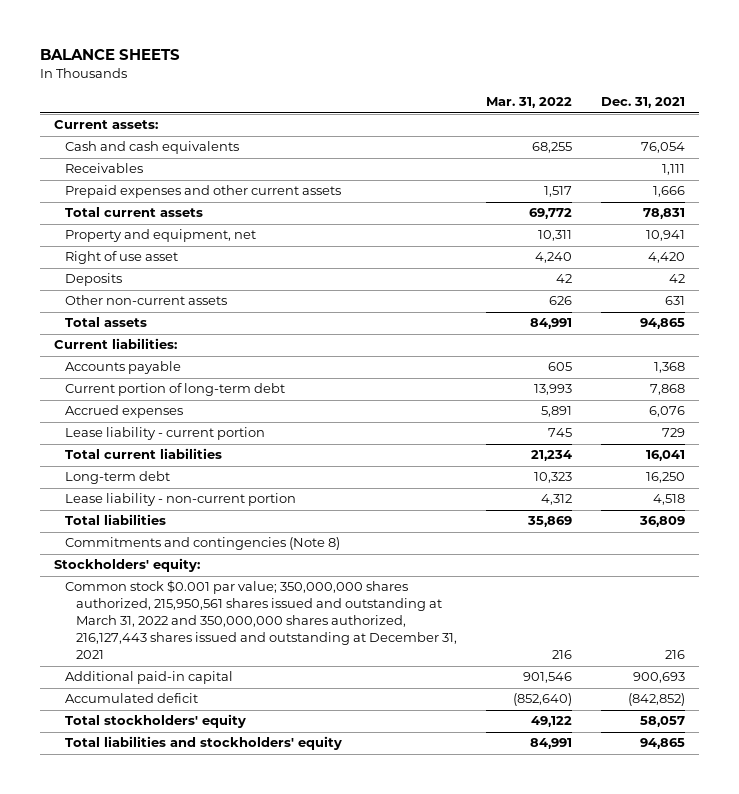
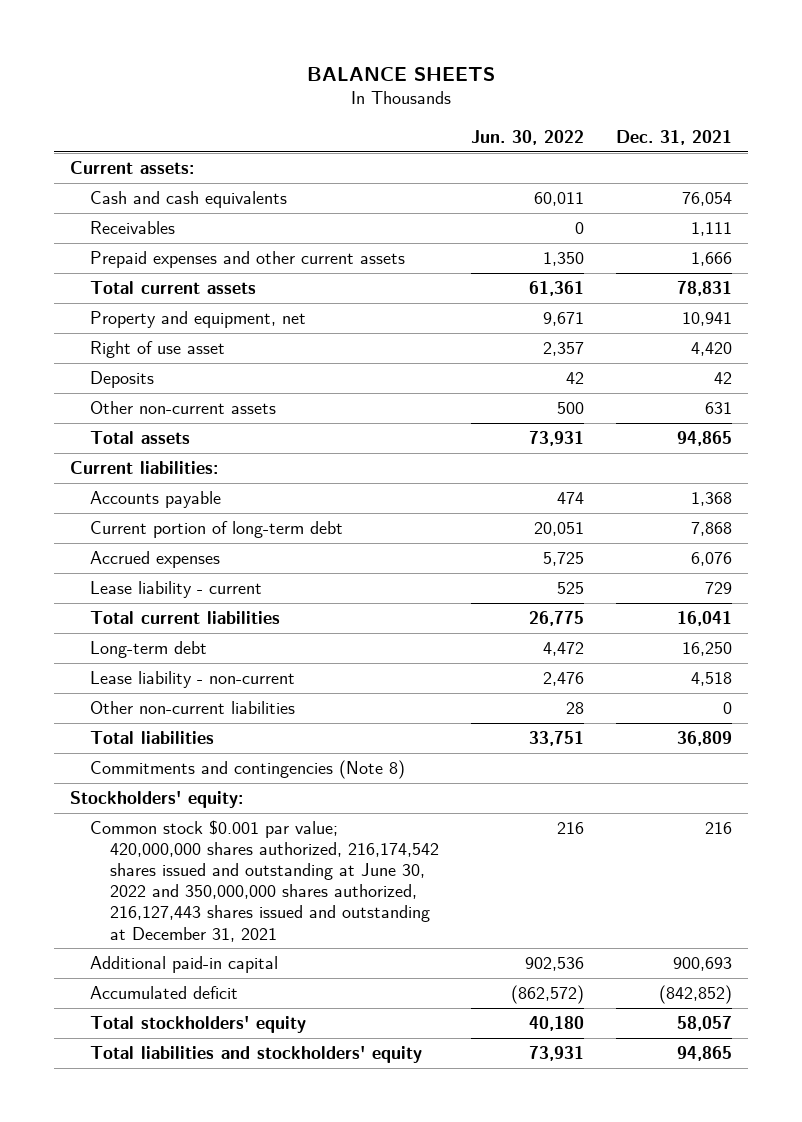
[485,97,572,109] Mar. 31, 2022 -> none
none -> [471,129,585,145] Jun. 30, 2022
[65,427,266,441] Lease liability - current portion -> [90,580,263,598] Lease liability - current
[65,493,297,507] Lease liability - non-current portion -> [90,670,296,688] Lease liability - non-current
none -> [90,700,296,714] Other non-current liabilities
[65,580,458,660] Common stock $0.001 par value; 350,000,000 shares authorized, 215,950,561 shares issued and outstanding at March 31, 2022 and 350,000,000 shares authorized, 216,127,443 shares issued and outstanding at December 31, 2021 -> [90,819,440,942] Common stock $0.001 par value; 420,000,000 shares authorized, 216,174,542 shares issued and outstanding at June 30, 2022 and 350,000,000 shares authorized, 216,127,443 shares issued and outstanding at December 31, 2021

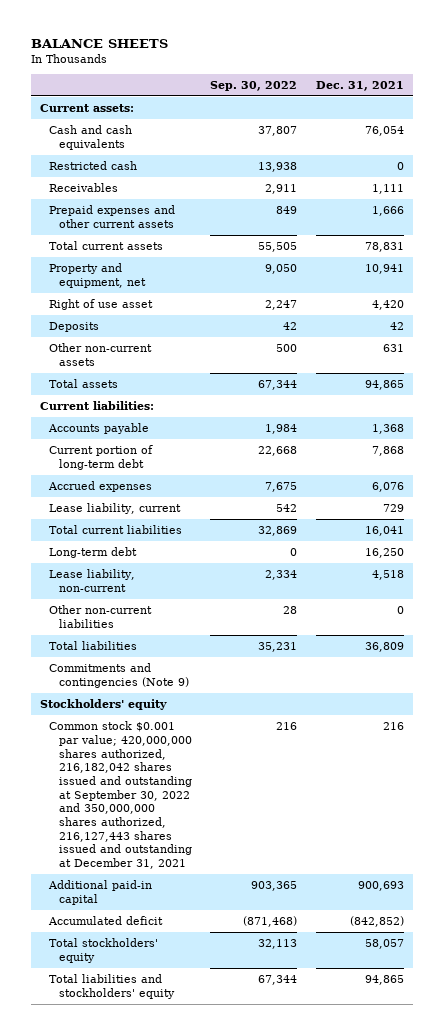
[471,129,585,145] Jun. 30, 2022 -> none
none -> [210,80,298,91] Sep. 30, 2022
none -> [49,161,138,171] Restricted cash
[90,580,263,598] Lease liability - current -> [49,503,182,515] Lease liability, current
[90,670,296,688] Lease liability - non-current -> [49,569,136,592] Lease liability, non-current
[90,759,406,779] Commitments and contingencies (Note 8) -> [49,663,189,688] Commitments and contingencies (Note 9)
[70,790,244,808] Stockholders' equity: -> [39,699,167,711] Stockholders' equity
[90,819,440,942] Common stock $0.001 par value; 420,000,000 shares authorized, 216,174,542 shares issued and outstanding at June 30, 2022 and 350,000,000 shares authorized, 216,127,443 shares issued and outstanding at December 31, 2021 -> [49,721,192,870] Common stock $0.001 par value; 420,000,000 shares authorized, 216,182,042 shares issued and outstanding at September 30, 2022 and 350,000,000 shares authorized, 216,127,443 shares issued and outstanding at December 31, 2021

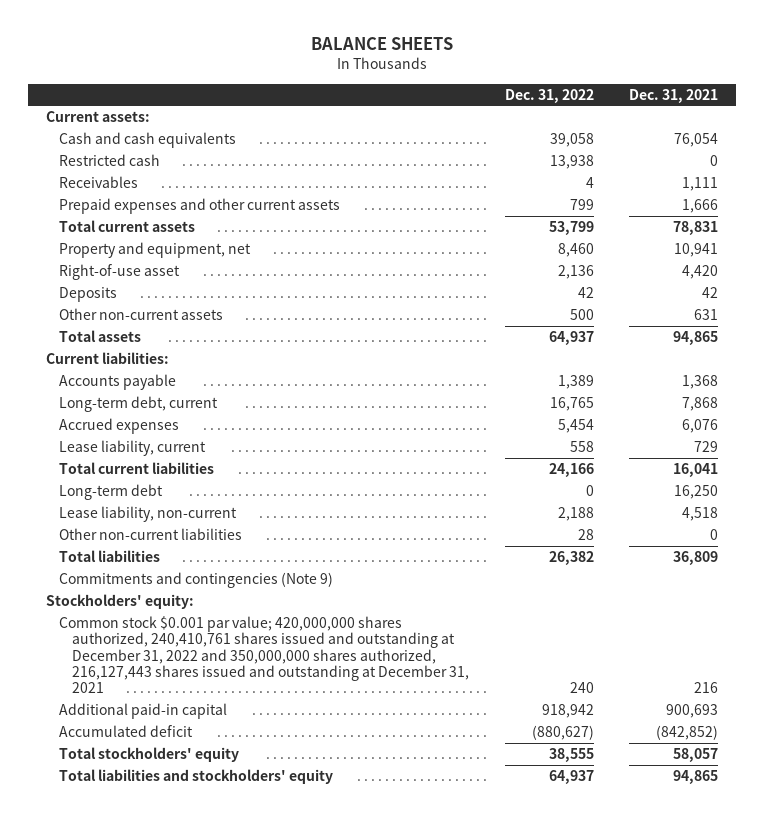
[210,80,298,91] Sep. 30, 2022 -> none
none -> [504,88,594,103] Dec. 31, 2022
[49,299,154,311] Right of use asset -> [59,264,181,281] Right-of-use asset
[49,445,154,470] Current portion of long-term debt -> [59,396,219,413] Long-term debt, current
[39,699,167,711] Stockholders' equity -> [46,594,195,610] Stockholders' equity:
[49,721,192,870] Common stock $0.001 par value; 420,000,000 shares authorized, 216,182,042 shares issued and outstanding at September 30, 2022 and 350,000,000 shares authorized, 216,127,443 shares issued and outstanding at December 31, 2021 -> [59,616,469,694] Common stock $0.001 par value; 420,000,000 shares authorized, 240,410,761 shares issued and outstanding at December 31, 2022 and 350,000,000 shares authorized, 216,127,443 shares issued and outstanding at December 31, 2021

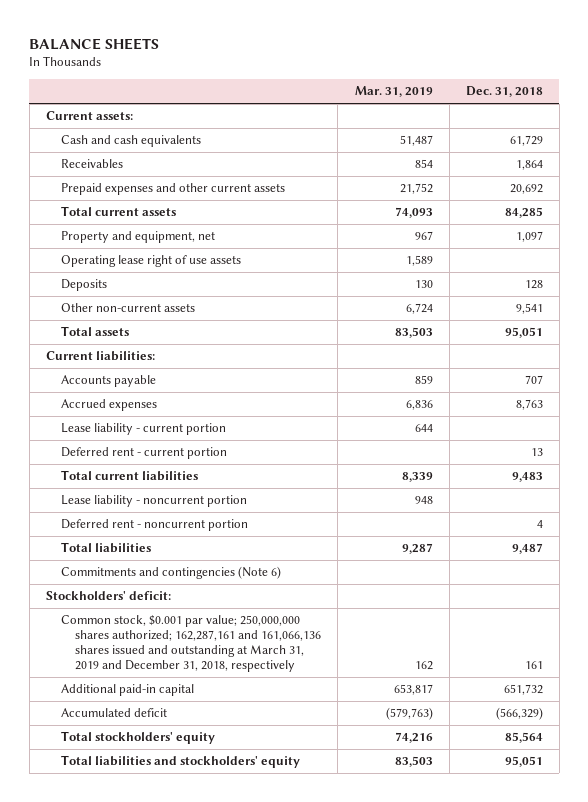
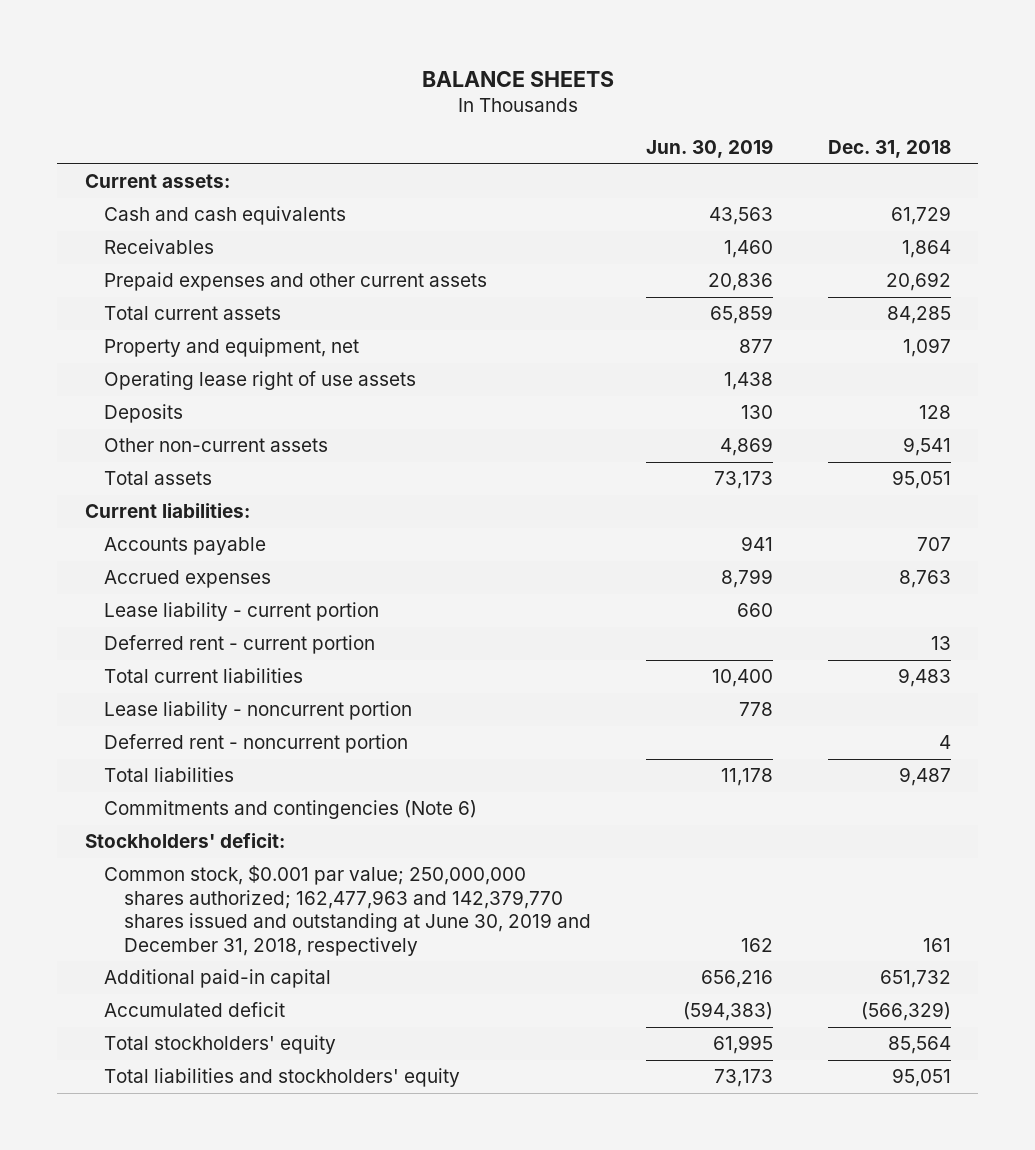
[354,86,433,98] Mar. 31, 2019 -> none
none -> [646,139,774,159] Jun. 30, 2019
[60,615,322,672] Common stock, $0.001 par value; 250,000,000 shares authorized; 162,287,161 and 161,066,136 shares issued and outstanding at March 31, 2019 and December 31, 2018, respectively -> [104,865,592,956] Common stock, $0.001 par value; 250,000,000 shares authorized; 162,477,963 and 142,379,770 shares issued and outstanding at June 30, 2019 and December 31, 2018, respectively

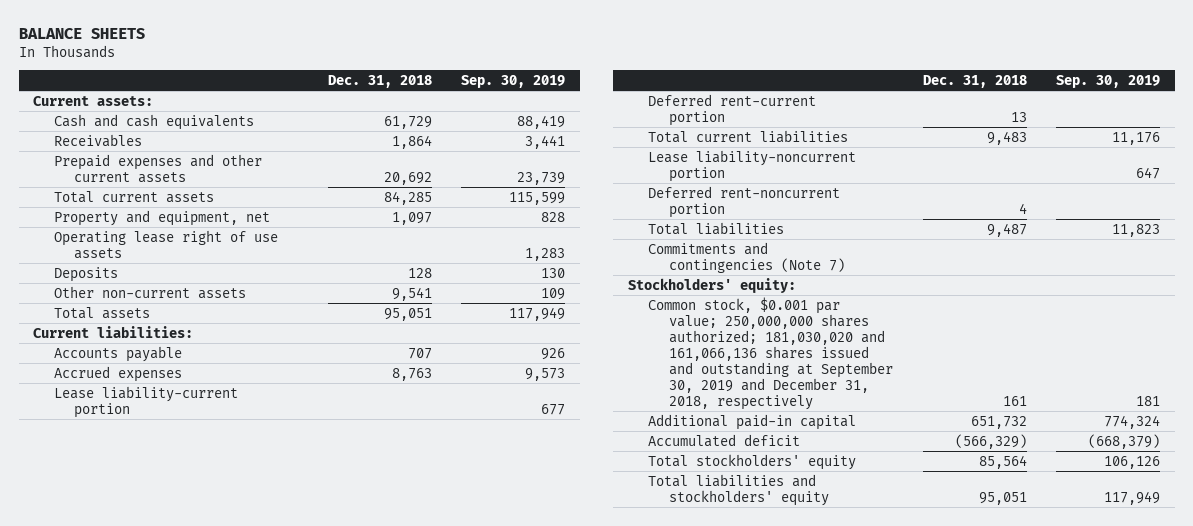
[646,139,774,159] Jun. 30, 2019 -> none
none -> [461,74,566,88] Sep. 30, 2019
[104,602,380,622] Lease liability - current portion -> [53,385,238,418] Lease liability-current portion
[104,635,376,655] Deferred rent - current portion -> [648,93,817,126] Deferred rent-current portion
[104,701,413,721] Lease liability - noncurrent portion -> [648,149,857,182] Lease liability-noncurrent portion
[104,734,409,754] Deferred rent - noncurrent portion -> [648,185,841,218] Deferred rent-noncurrent portion
[104,800,478,820] Commitments and contingencies (Note 6) -> [648,241,845,273] Commitments and contingencies (Note 7)
[84,833,285,849] Stockholders' deficit: -> [627,277,796,293] Stockholders' equity:
[104,865,592,956] Common stock, $0.001 par value; 250,000,000 shares authorized; 162,477,963 and 142,379,770 shares issued and outstanding at June 30, 2019 and December 31, 2018, respectively -> [648,296,893,411] Common stock, $0.001 par value; 250,000,000 shares authorized; 181,030,020 and 161,066,136 shares issued and outstanding at September 30, 2019 and December 31, 2018, respectively

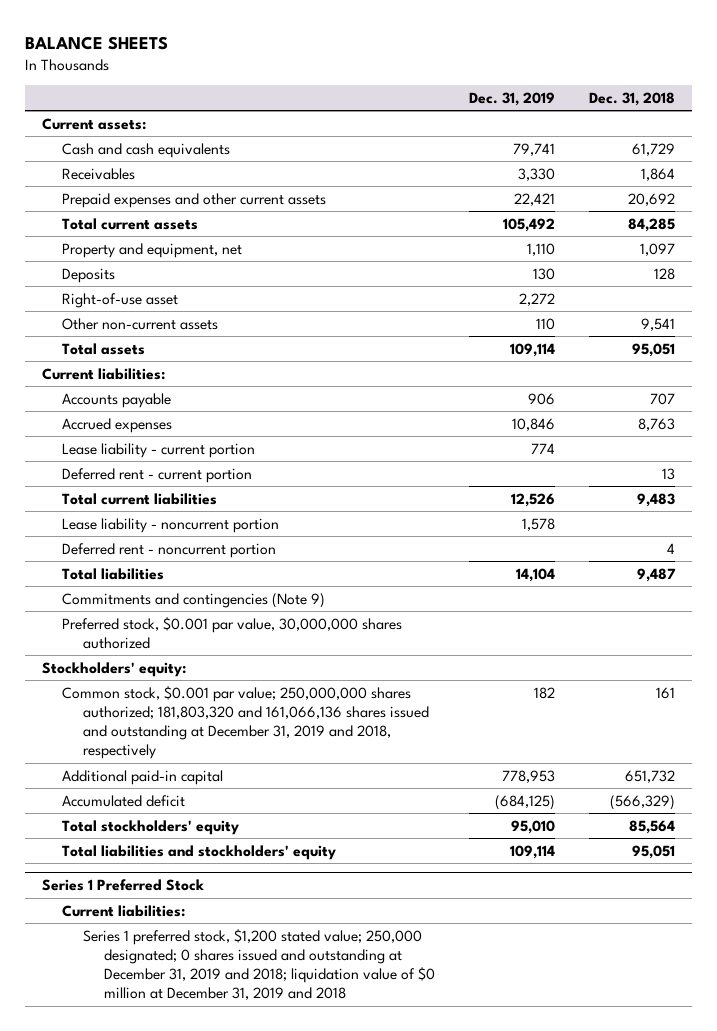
[461,74,566,88] Sep. 30, 2019 -> none
none -> [468,91,555,106] Dec. 31, 2019
[53,229,278,259] Operating lease right of use assets -> none
none -> [62,292,179,308] Right-of-use asset
[53,385,238,418] Lease liability-current portion -> [62,442,256,458] Lease liability - current portion
[648,93,817,126] Deferred rent-current portion -> [62,467,253,483] Deferred rent - current portion
[648,149,857,182] Lease liability-noncurrent portion -> [62,517,280,533] Lease liability - noncurrent portion
[648,185,841,218] Deferred rent-noncurrent portion -> [62,542,277,558] Deferred rent - noncurrent portion
[648,241,845,273] Commitments and contingencies (Note 7) -> [62,592,326,608] Commitments and contingencies (Note 9)
none -> [62,616,403,649] Preferred stock, $0.001 par value, 30,000,000 shares authorized
[648,296,893,411] Common stock, $0.001 par value; 250,000,000 shares authorized; 181,030,020 and 161,066,136 shares issued and outstanding at September 30, 2019 and December 31, 2018, respectively -> [62,685,430,760] Common stock, $0.001 par value; 250,000,000 shares authorized; 181,803,320 and 161,066,136 shares issued and outstanding at December 31, 2019 and 2018, respectively
none -> [41,879,204,892] Series 1 Preferred Stock
none -> [62,904,186,917] Current liabilities:
none -> [83,928,435,1001] Series 1 preferred stock, $1,200 stated value; 250,000 designated; 0 shares issued and outstanding at December 31, 2019 and 2018; liquidation value of $0 million at December 31, 2019 and 2018

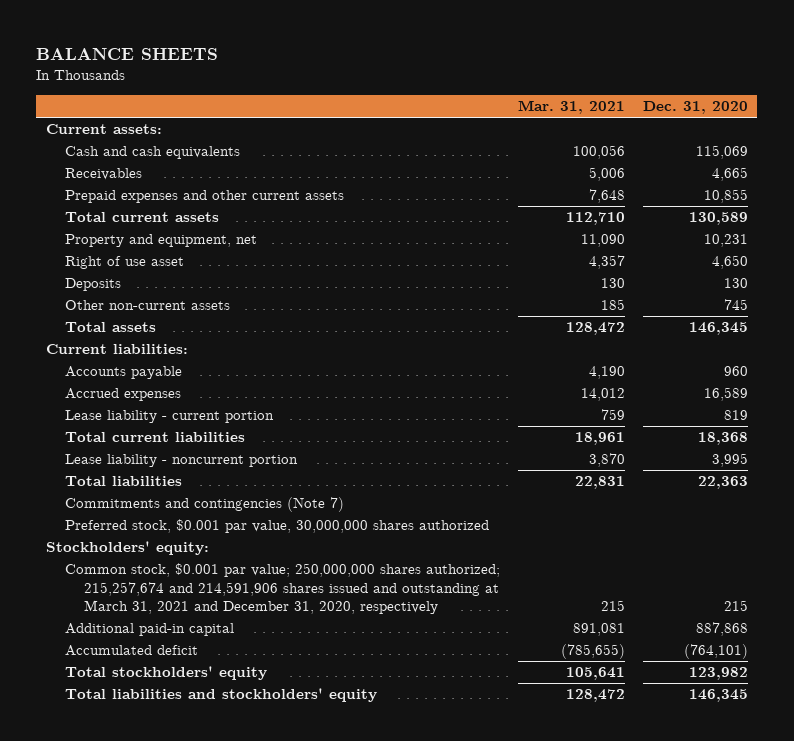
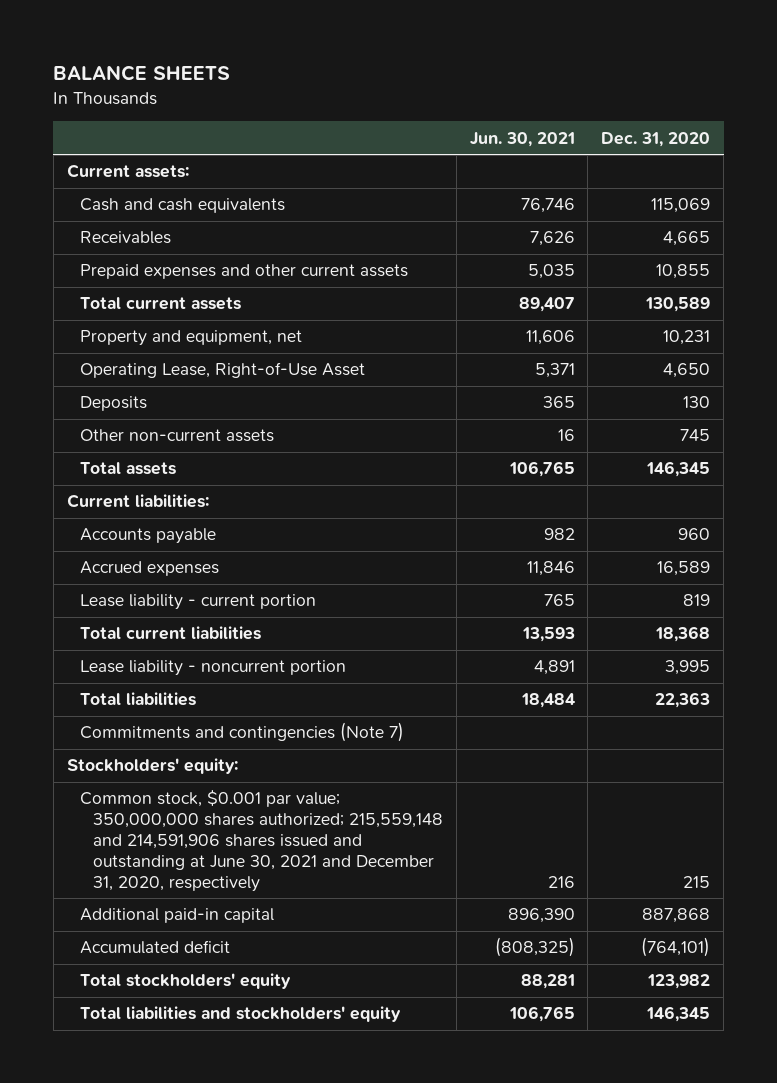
[517,100,625,115] Mar. 31, 2021 -> none
none -> [469,131,575,147] Jun. 30, 2021
[64,256,184,270] Right of use asset -> [79,362,365,379] Operating Lease, Right-of-Use Asset
[64,519,489,534] Preferred stock, $0.001 par value, 30,000,000 shares authorized -> none
[64,563,500,614] Common stock, $0.001 par value; 250,000,000 shares authorized; 215,257,674 and 214,591,906 shares issued and outstanding at March 31, 2021 and December 31, 2020, respectively -> [79,790,443,892] Common stock, $0.001 par value; 350,000,000 shares authorized; 215,559,148 and 214,591,906 shares issued and outstanding at June 30, 2021 and December 31, 2020, respectively

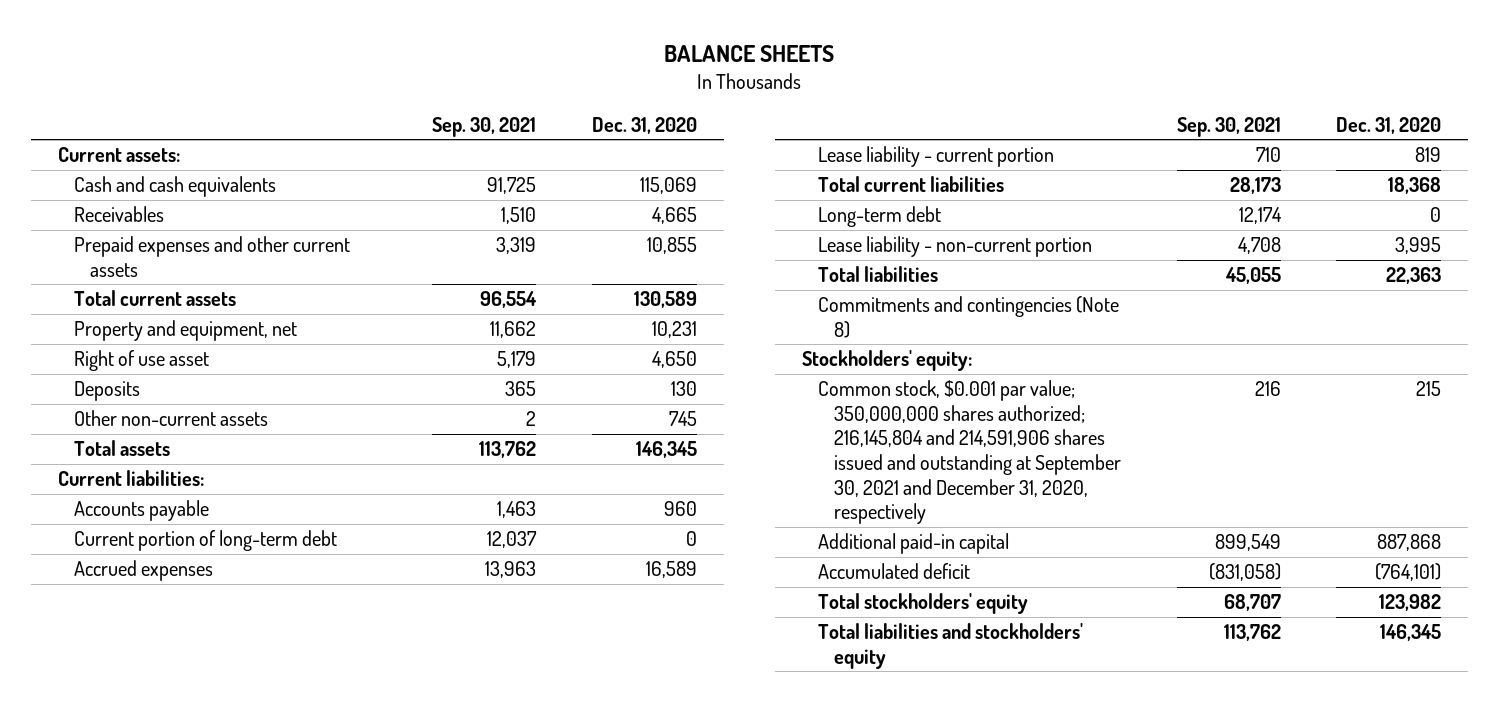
[469,131,575,147] Jun. 30, 2021 -> none
none -> [432,116,537,137] Sep. 30, 2021
[79,362,365,379] Operating Lease, Right-of-Use Asset -> [74,350,210,372] Right of use asset
none -> [74,530,338,552] Current portion of long-term debt
none -> [818,206,942,228] Long-term debt
[79,660,346,677] Lease liability - noncurrent portion -> [818,236,1093,258] Lease liability - non-current portion
[79,722,404,743] Commitments and contingencies (Note 7) -> [818,296,1120,338] Commitments and contingencies (Note 8)
[79,790,443,892] Common stock, $0.001 par value; 350,000,000 shares authorized; 215,559,148 and 214,591,906 shares issued and outstanding at June 30, 2021 and December 31, 2020, respectively -> [818,380,1122,525] Common stock, $0.001 par value; 350,000,000 shares authorized; 216,145,804 and 214,591,906 shares issued and outstanding at September 30, 2021 and December 31, 2020, respectively

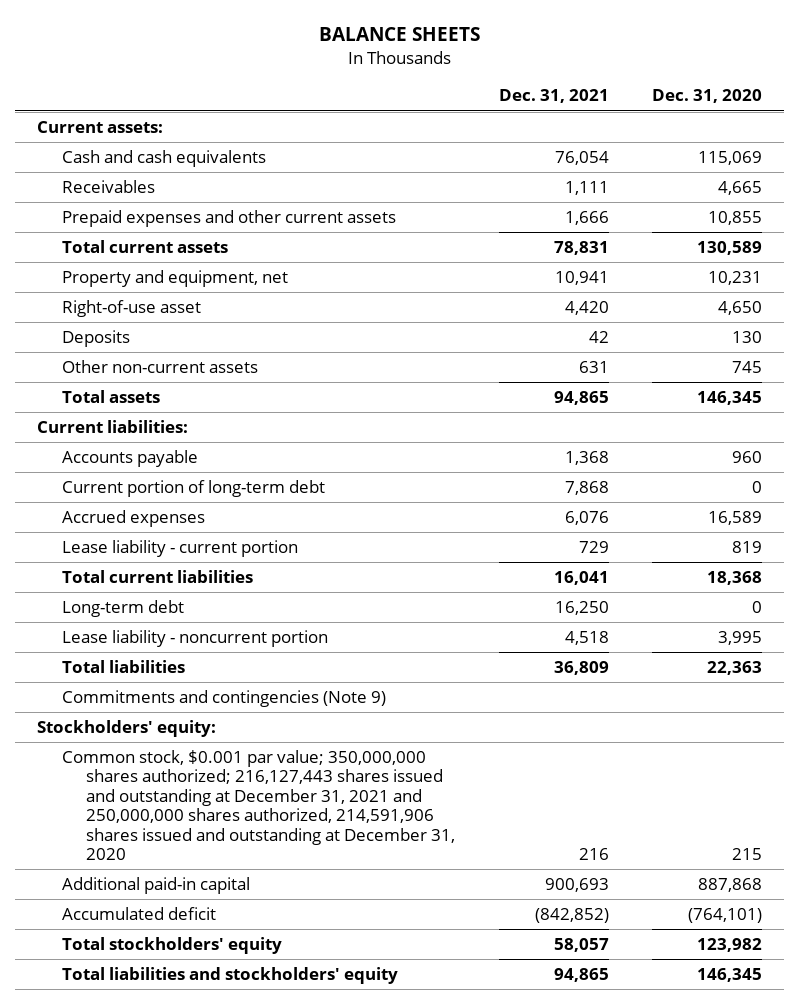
[432,116,537,137] Sep. 30, 2021 -> none
none -> [498,89,609,104] Dec. 31, 2021
[74,350,210,372] Right of use asset -> [61,299,201,317] Right-of-use asset
[818,236,1093,258] Lease liability - non-current portion -> [61,629,328,647] Lease liability - noncurrent portion
[818,296,1120,338] Commitments and contingencies (Note 8) -> [61,689,386,707] Commitments and contingencies (Note 9)
[818,380,1122,525] Common stock, $0.001 par value; 350,000,000 shares authorized; 216,145,804 and 214,591,906 shares issued and outstanding at September 30, 2021 and December 31, 2020, respectively -> [61,749,456,861] Common stock, $0.001 par value; 350,000,000 shares authorized; 216,127,443 shares issued and outstanding at December 31, 2021 and 250,000,000 shares authorized, 214,591,906 shares issued and outstanding at December 31, 2020

